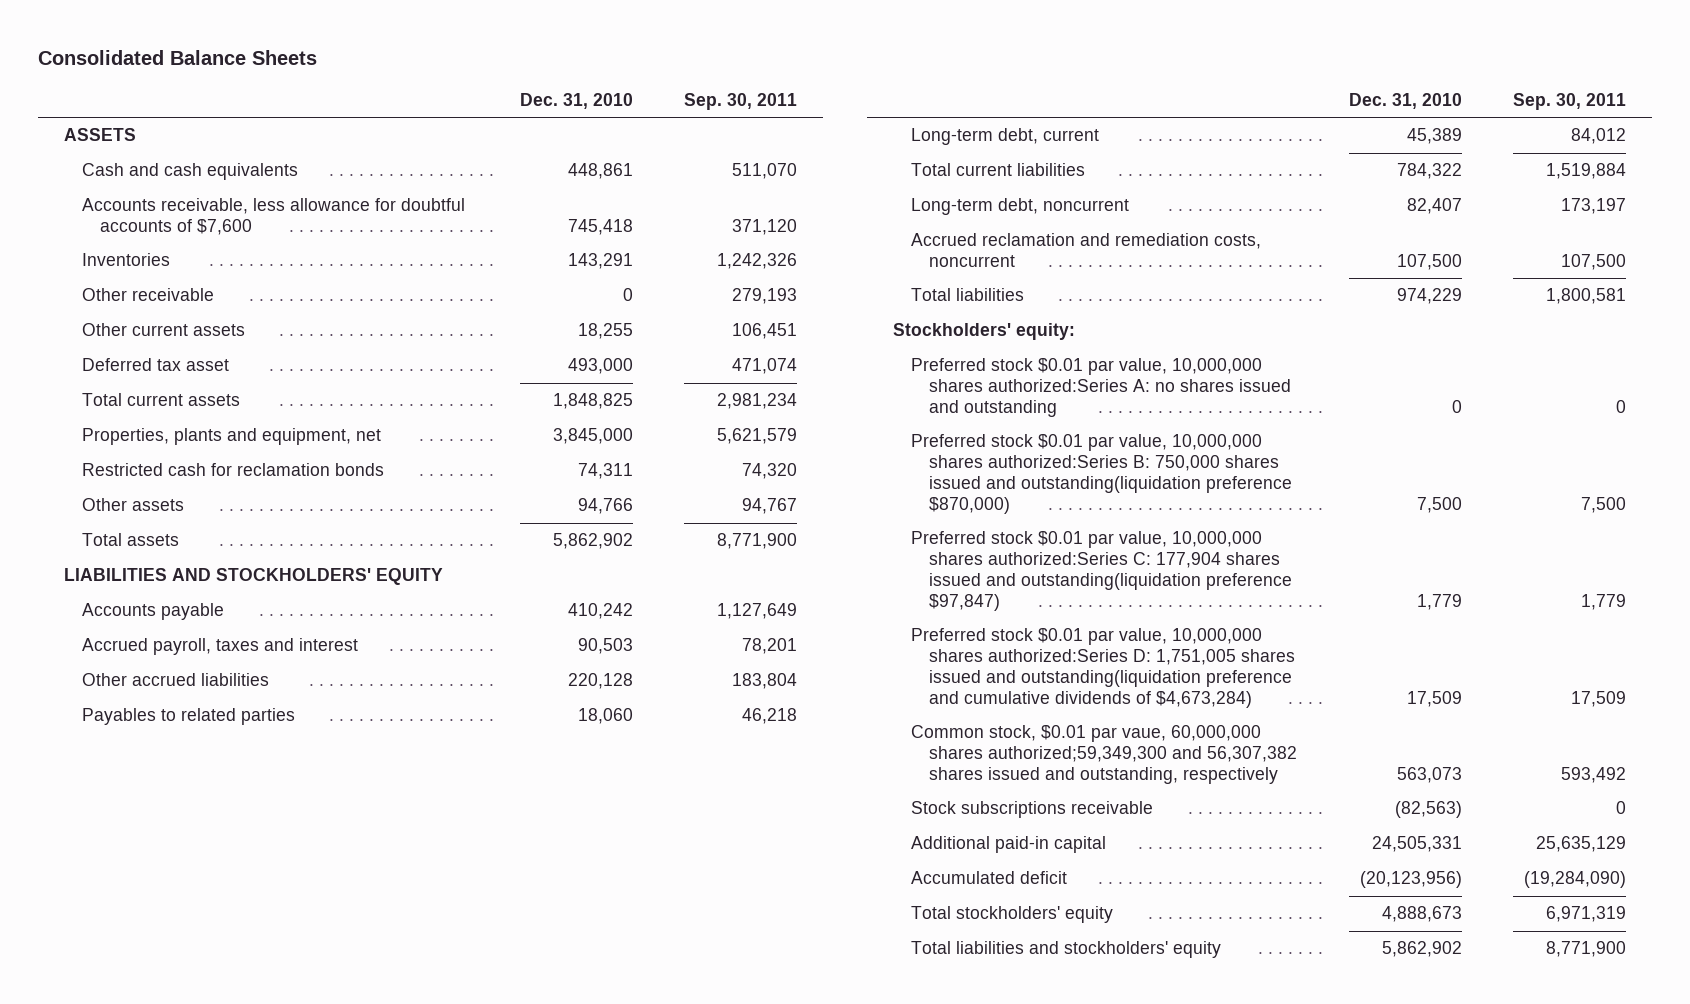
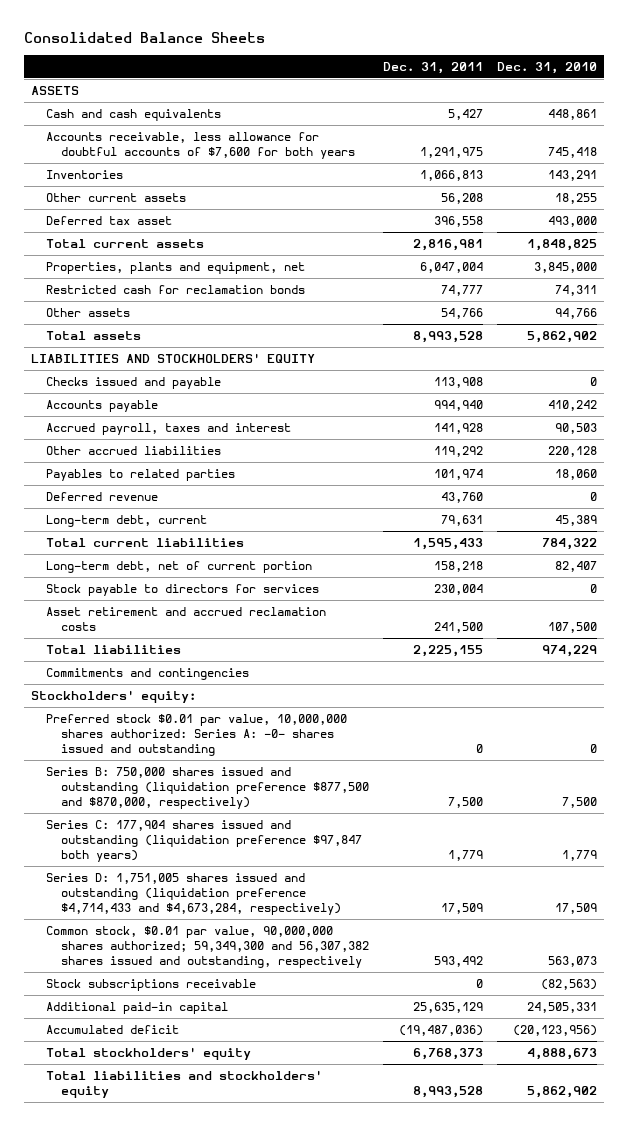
[684,92,798,110] Sep. 30, 2011 -> none
none -> [382,61,483,74] Dec. 31, 2011
[81,198,465,236] Accounts receivable, less allowance for doubtful accounts of $7,600 -> [45,132,355,160] Accounts receivable, less allowance for doubtful accounts of $7,600 for both years
[81,288,214,302] Other receivable -> none
none -> [45,377,221,390] Checks issued and payable
none -> [45,492,158,502] Deferred revenue
[910,198,1129,216] Long-term debt, noncurrent -> [45,561,312,574] Long-term debt, net of current portion
none -> [45,584,319,597] Stock payable to directors for services
[910,233,1261,268] Accrued reclamation and remediation costs, noncurrent -> [45,607,326,632] Asset retirement and accrued reclamation costs
none -> [45,668,249,681] Commitments and contingencies
[910,358,1292,418] Preferred stock $0.01 par value, 10,000,000 shares authorized:Series A: no shares issued and outstanding -> [45,714,347,757] Preferred stock $0.01 par value, 10,000,000 shares authorized: Series A: -0- shares issued and outstanding
[910,434,1293,514] Preferred stock $0.01 par value, 10,000,000 shares authorized:Series B: 750,000 shares issued and outstanding(liquidation preference $870,000) -> [45,767,369,810] Series B: 750,000 shares issued and outstanding (liquidation preference $877,500 and $870,000, respectively)
[910,531,1293,611] Preferred stock $0.01 par value, 10,000,000 shares authorized:Series C: 177,904 shares issued and outstanding(liquidation preference $97,847) -> [45,820,362,863] Series C: 177,904 shares issued and outstanding (liquidation preference $97,847 both years)
[910,628,1296,708] Preferred stock $0.01 par value, 10,000,000 shares authorized:Series D: 1,751,005 shares issued and outstanding(liquidation preference and cumulative dividends of $4,673,284) -> [45,873,341,916] Series D: 1,751,005 shares issued and outstanding (liquidation preference $4,714,433 and $4,673,284, respectively)
[910,725,1298,785] Common stock, $0.01 par vaue, 60,000,000 shares authorized;59,349,300 and 56,307,382 shares issued and outstanding, respectively -> [45,926,369,969] Common stock, $0.01 par value, 90,000,000 shares authorized; 59,349,300 and 56,307,382 shares issued and outstanding, respectively

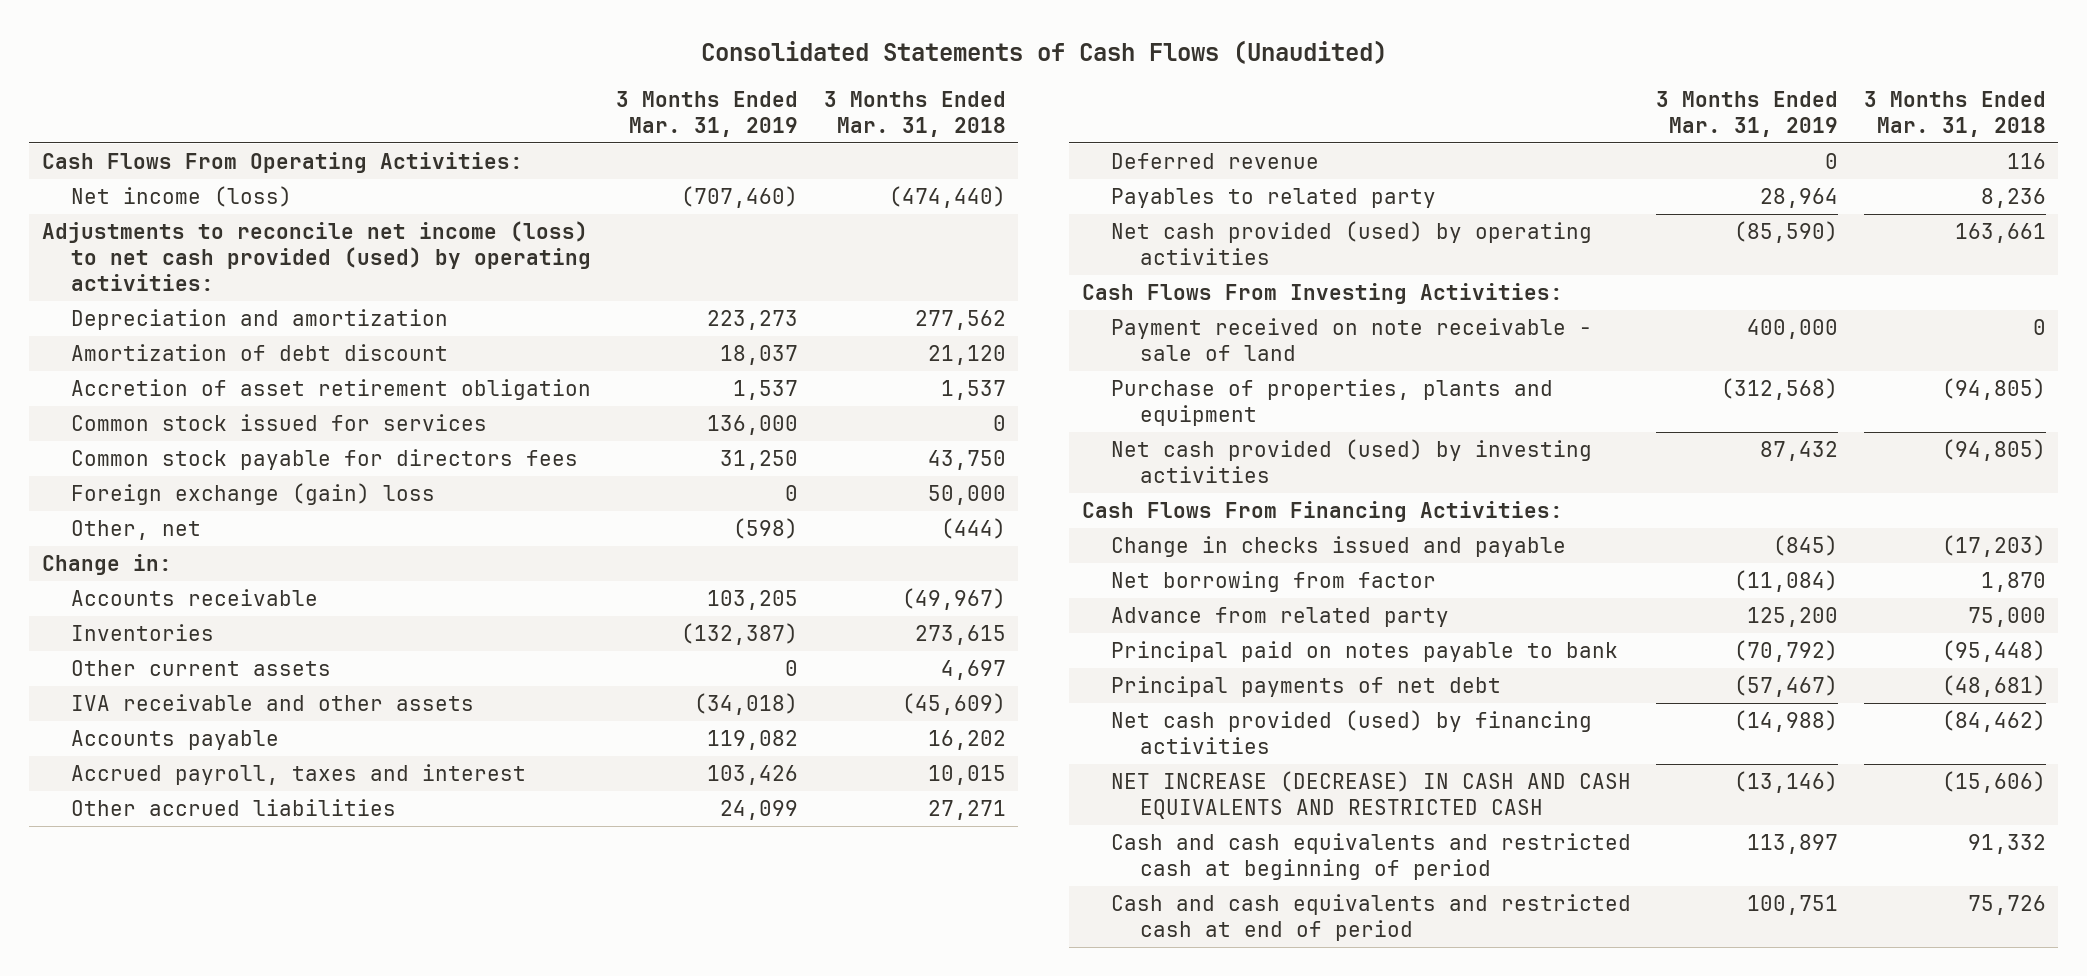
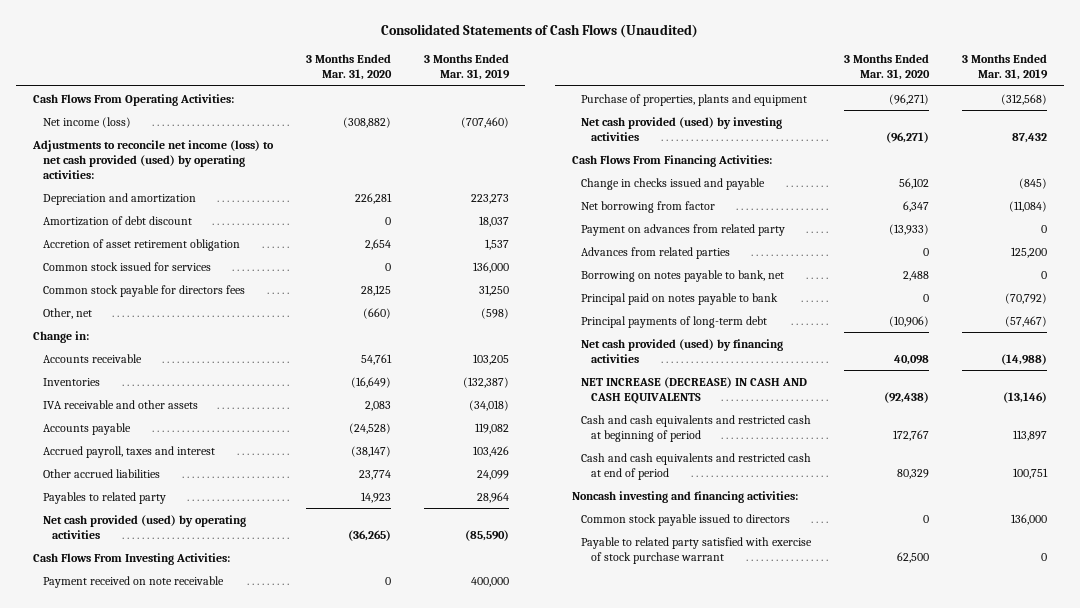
[823,90,1006,137] 3 Months Ended Mar. 31, 2018 -> none
none -> [305,54,392,81] 3 Months Ended Mar. 31, 2020
[71,482,436,505] Foreign exchange (gain) loss -> none
[71,659,332,676] Other current assets -> none
[1111,152,1320,169] Deferred revenue -> none
[1111,317,1593,361] Payment received on note receivable - sale of land -> [42,575,224,588] Payment received on note receivable
none -> [581,223,786,236] Payment on advances from related party
[1111,606,1450,627] Advance from related party -> [581,246,731,259] Advances from related parties
none -> [581,269,785,282] Borrowing on notes payable to bank, net
[1111,675,1502,697] Principal payments of net debt -> [581,315,768,328] Principal payments of long-term debt
[1111,770,1632,819] NET INCREASE (DECREASE) IN CASH AND CASH EQUIVALENTS AND RESTRICTED CASH -> [581,376,808,404] NET INCREASE (DECREASE) IN CASH AND CASH EQUIVALENTS
none -> [571,490,798,503] Noncash investing and financing activities:
none -> [581,513,791,526] Common stock payable issued to directors
none -> [581,536,813,564] Payable to related party satisfied with exercise of stock purchase warrant

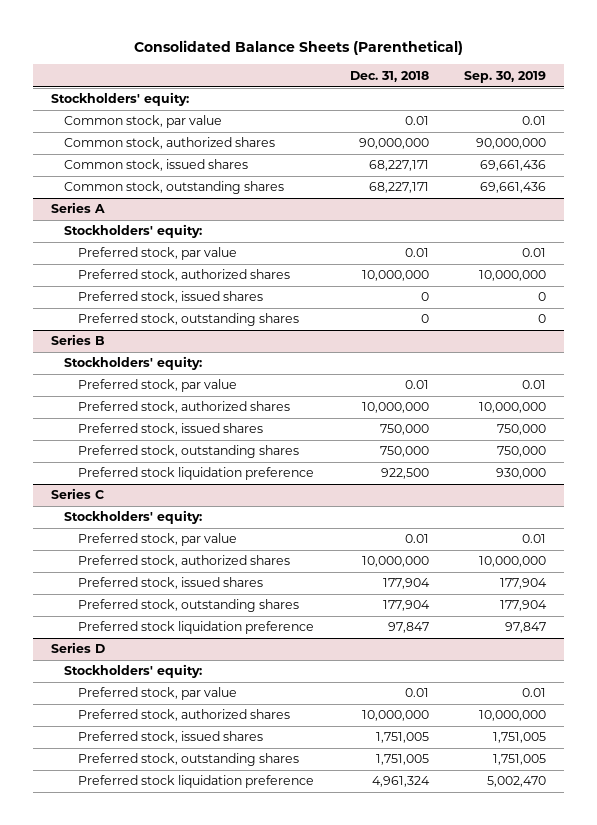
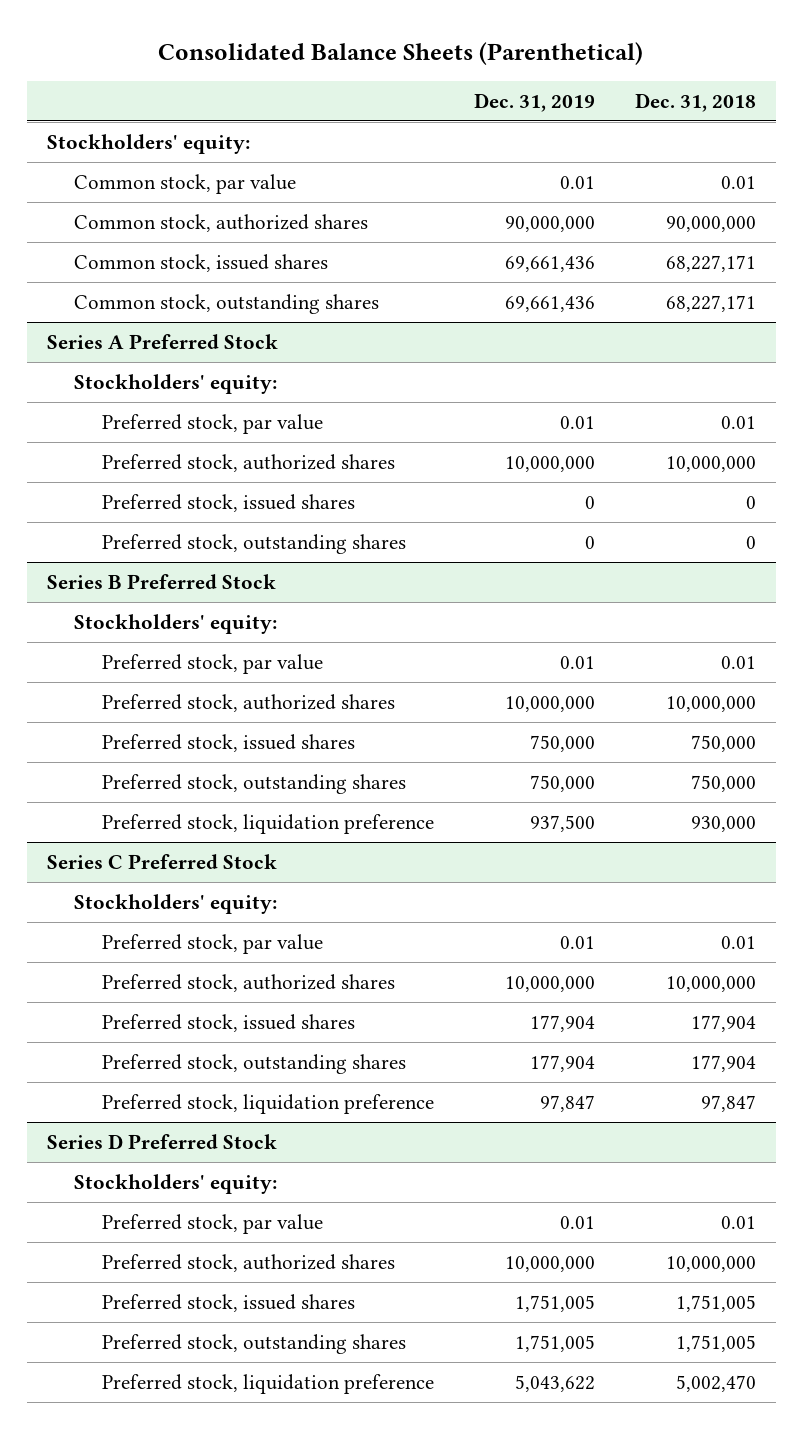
[464,70,547,83] Sep. 30, 2019 -> none
none -> [473,92,595,112] Dec. 31, 2019
[50,202,105,214] Series A -> [46,333,278,349] Series A Preferred Stock
[50,334,105,346] Series B -> [46,573,276,589] Series B Preferred Stock
[77,467,314,481] Preferred stock liquidation preference -> [102,813,435,834] Preferred stock, liquidation preference
[380,468,429,480] 922,500 -> [690,815,756,832] 930,000
[50,488,104,500] Series C -> [46,853,277,869] Series C Preferred Stock
[77,621,314,635] Preferred stock liquidation preference -> [102,1093,435,1114] Preferred stock, liquidation preference
[50,642,105,654] Series D -> [46,1133,277,1149] Series D Preferred Stock
[77,775,314,789] Preferred stock liquidation preference -> [102,1373,435,1394] Preferred stock, liquidation preference
[371,776,430,788] 4,961,324 -> [675,1374,756,1392] 5,002,470

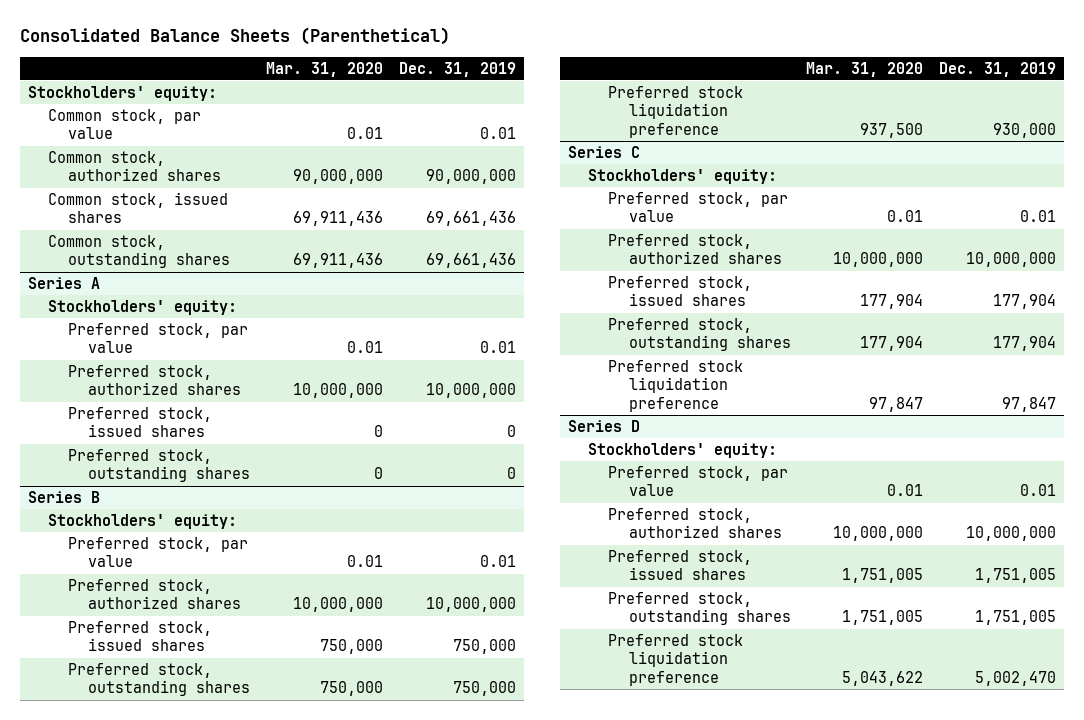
[634,92,756,112] Dec. 31, 2018 -> none
none -> [266,61,384,77] Mar. 31, 2020
[46,333,278,349] Series A Preferred Stock -> [27,276,100,289] Series A
[46,573,276,589] Series B Preferred Stock -> [27,490,100,503] Series B
[102,813,435,834] Preferred stock, liquidation preference -> [608,85,744,138] Preferred stock liquidation preference
[529,814,595,832] 937,500 -> [992,122,1056,138] 930,000
[46,853,277,869] Series C Preferred Stock -> [567,145,640,158] Series C
[102,1093,435,1114] Preferred stock, liquidation preference -> [608,359,744,412] Preferred stock liquidation preference
[46,1133,277,1149] Series D Preferred Stock -> [567,419,640,432] Series D
[102,1373,435,1394] Preferred stock, liquidation preference -> [608,633,744,686] Preferred stock liquidation preference
[514,1374,595,1392] 5,043,622 -> [974,670,1056,686] 5,002,470

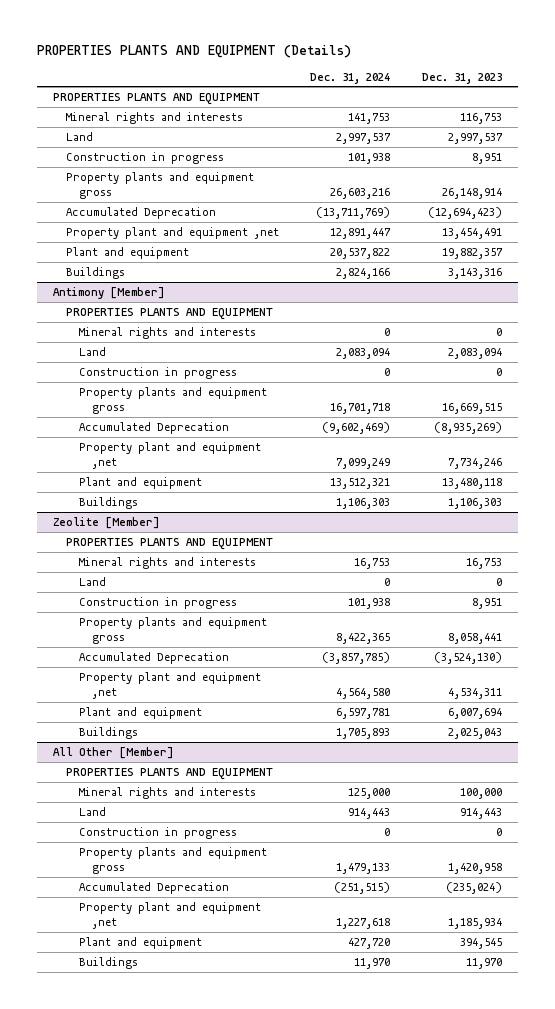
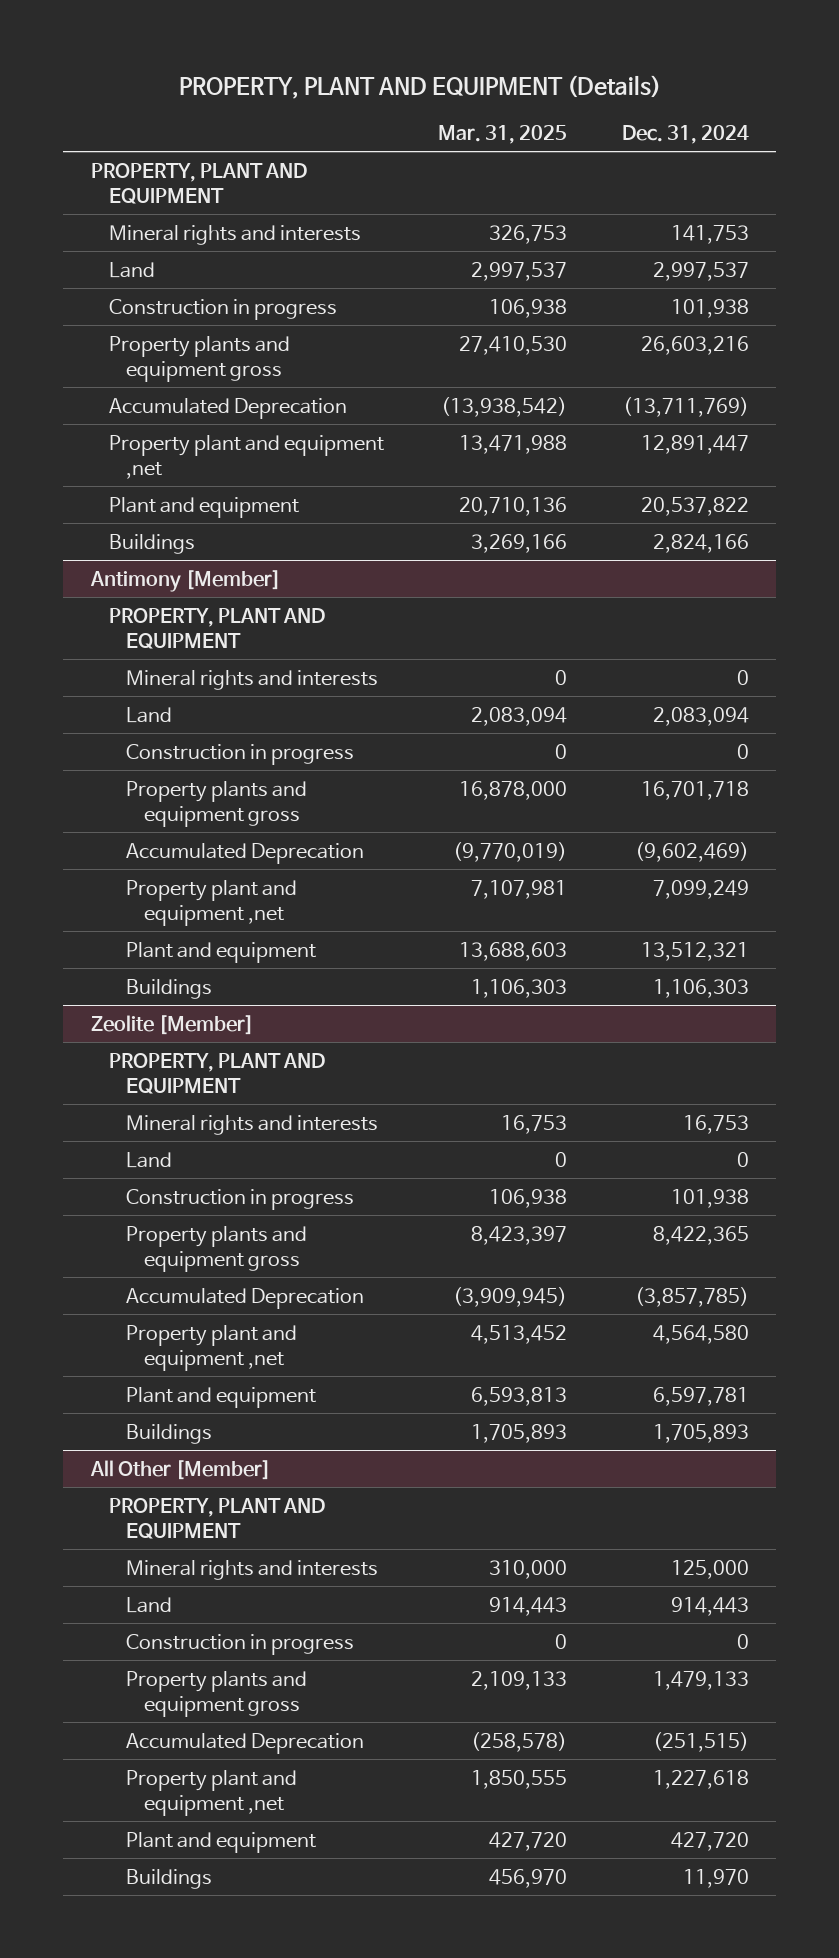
[36,45,351,59] PROPERTIES PLANTS AND EQUIPMENT (Details) -> [178,75,661,100] PROPERTY, PLANT AND EQUIPMENT (Details)
[421,72,502,84] Dec. 31, 2023 -> none
none -> [438,124,568,144] Mar. 31, 2025
[52,92,260,105] PROPERTIES PLANTS AND EQUIPMENT -> [90,162,307,204] PROPERTY, PLANT AND EQUIPMENT
[65,307,273,320] PROPERTIES PLANTS AND EQUIPMENT -> [108,607,325,649] PROPERTY, PLANT AND EQUIPMENT
[65,537,273,550] PROPERTIES PLANTS AND EQUIPMENT -> [108,1052,325,1094] PROPERTY, PLANT AND EQUIPMENT
[65,767,273,780] PROPERTIES PLANTS AND EQUIPMENT -> [108,1497,325,1539] PROPERTY, PLANT AND EQUIPMENT

